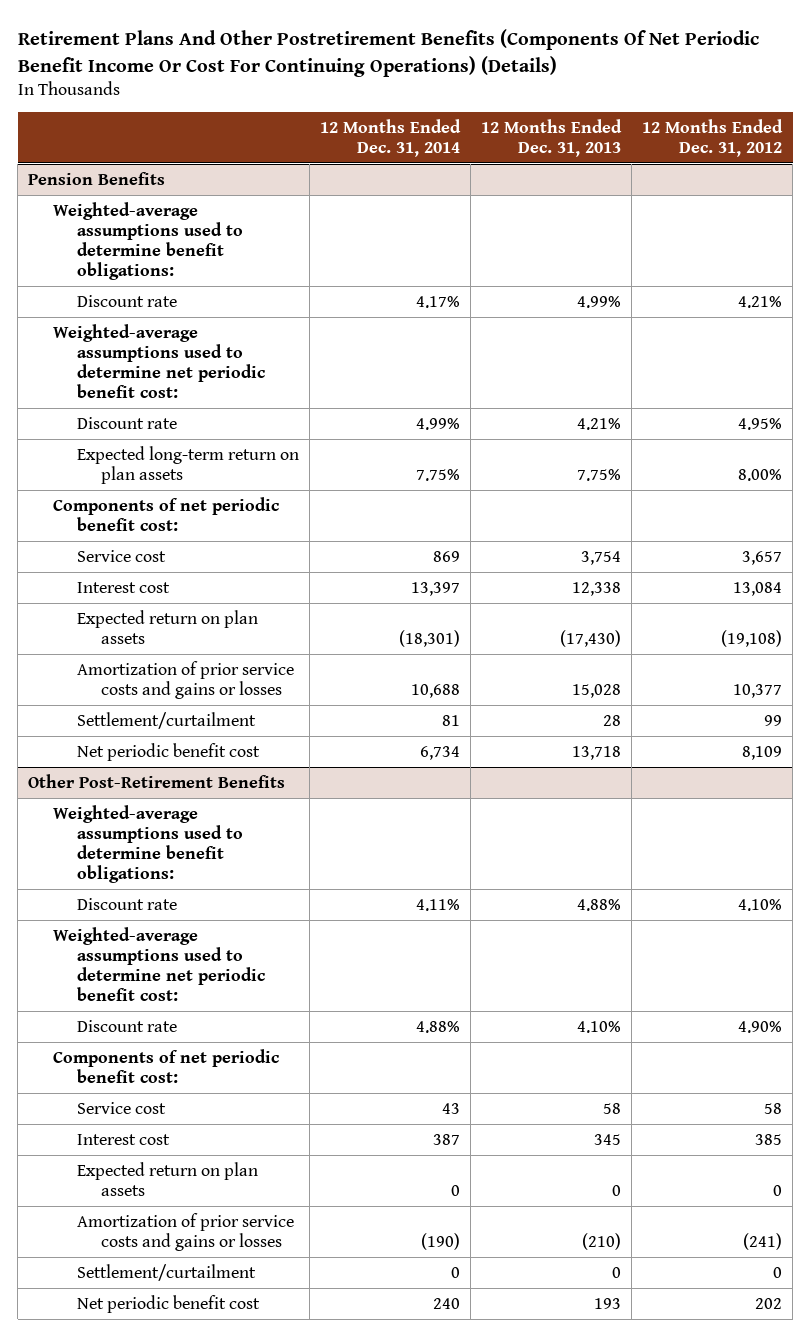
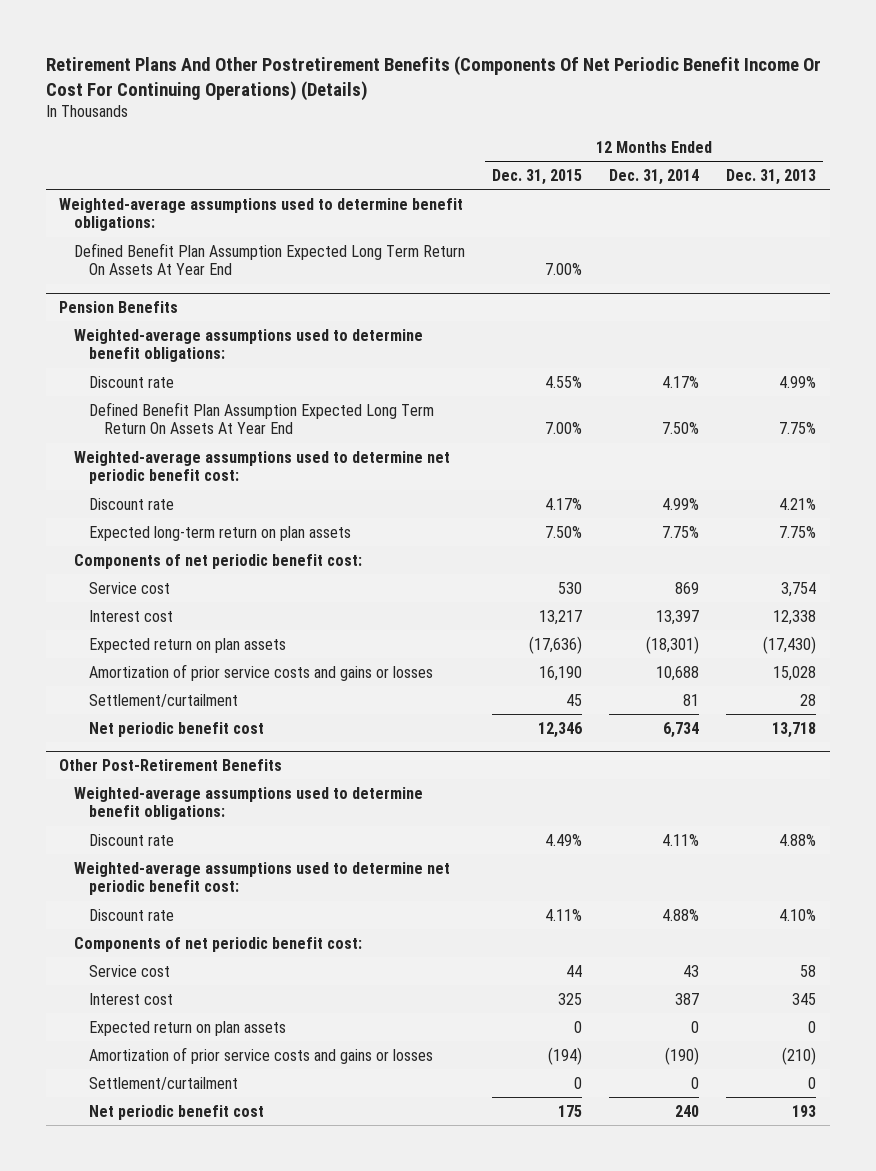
[642,118,784,157] 12 Months Ended Dec. 31, 2012 -> none
none -> [492,169,583,186] Dec. 31, 2015
none -> [59,197,464,232] Weighted-average assumptions used to determine benefit obligations:
none -> [74,242,466,276] Defined Benefit Plan Assumption Expected Long Term Return On Assets At Year End
none -> [88,401,434,435] Defined Benefit Plan Assumption Expected Long Term Return On Assets At Year End

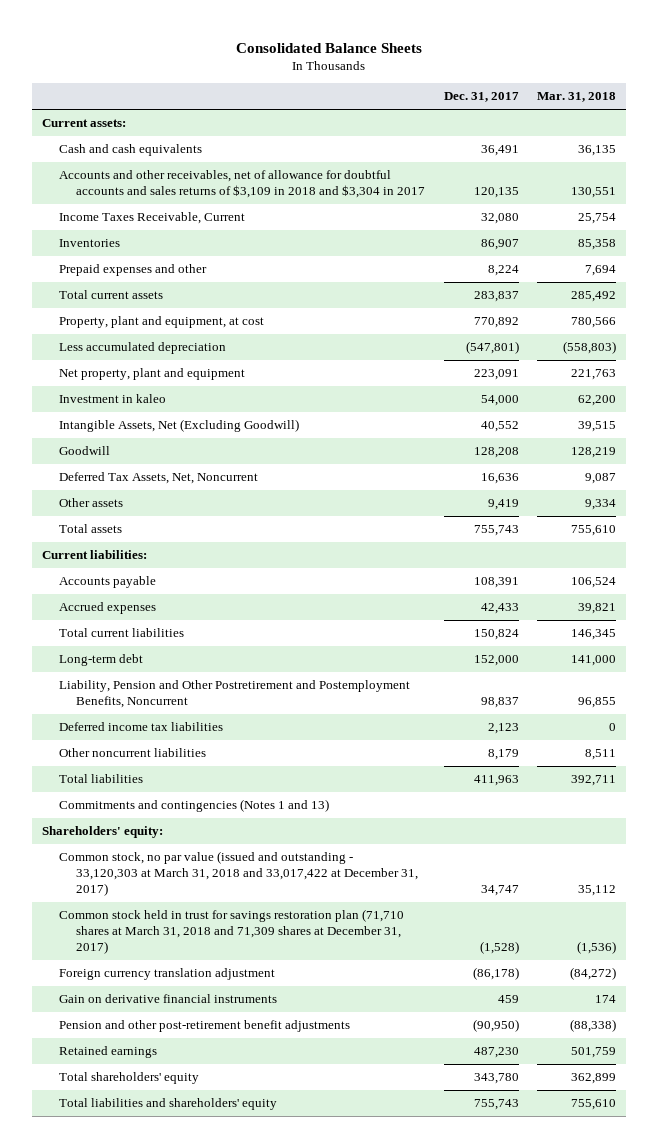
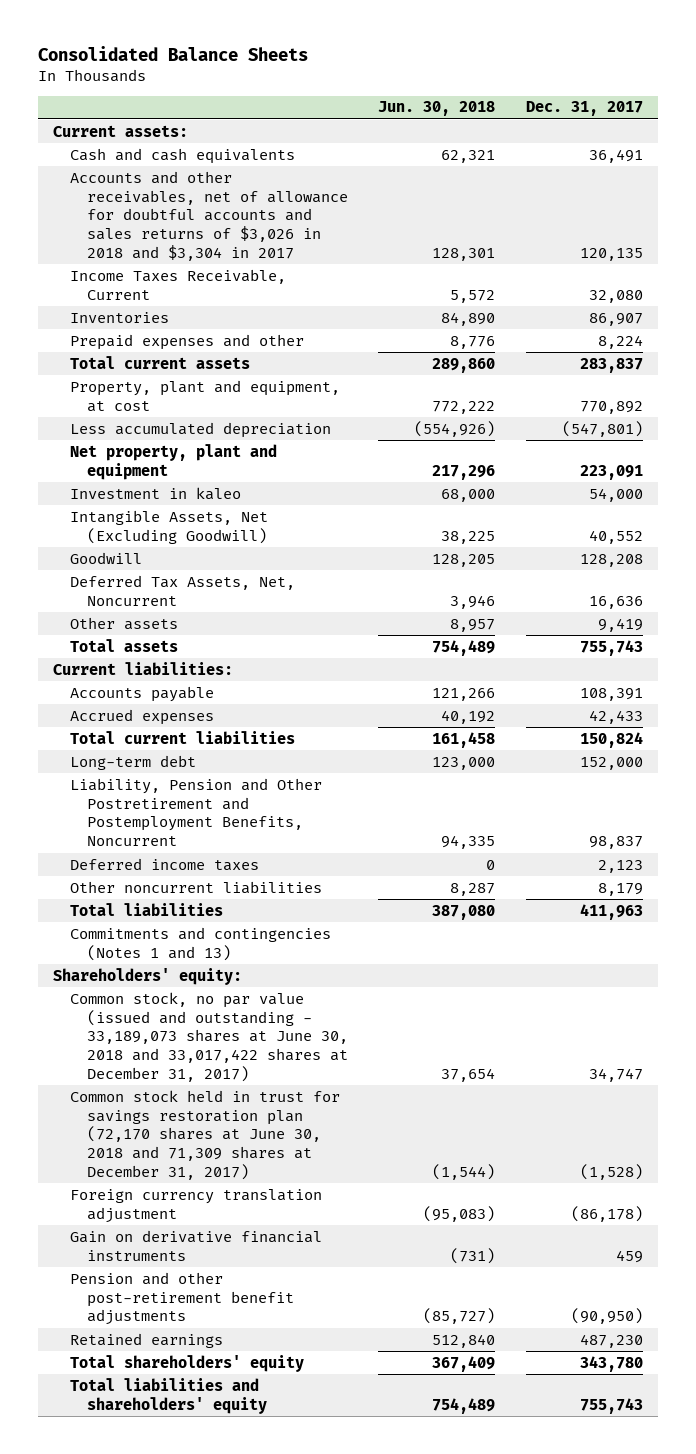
[537,92,617,103] Mar. 31, 2018 -> none
none -> [378,101,496,117] Jun. 30, 2018
[58,170,425,199] Accounts and other receivables, net of allowance for doubtful accounts and sales returns of $3,109 in 2018 and $3,304 in 2017 -> [70,170,348,262] Accounts and other receivables, net of allowance for doubtful accounts and sales returns of $3,026 in 2018 and $3,304 in 2017
[58,722,223,732] Deferred income tax liabilities -> [70,857,260,871] Deferred income taxes
[58,851,418,897] Common stock, no par value (issued and outstanding - 33,120,303 at March 31, 2018 and 33,017,422 at December 31, 2017) -> [70,991,348,1083] Common stock, no par value (issued and outstanding - 33,189,073 shares at June 30, 2018 and 33,017,422 shares at December 31, 2017)
[58,909,404,955] Common stock held in trust for savings restoration plan (71,710 shares at March 31, 2018 and 71,309 shares at December 31, 2017) -> [70,1089,341,1181] Common stock held in trust for savings restoration plan (72,170 shares at June 30, 2018 and 71,309 shares at December 31, 2017)

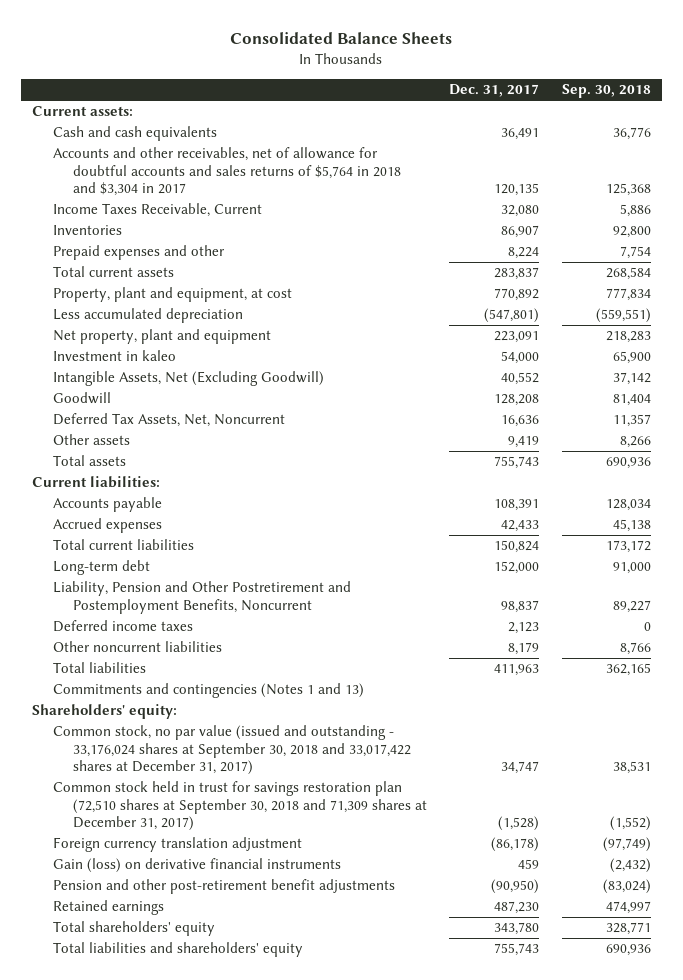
[378,101,496,117] Jun. 30, 2018 -> none
none -> [561,84,651,99] Sep. 30, 2018
[70,170,348,262] Accounts and other receivables, net of allowance for doubtful accounts and sales returns of $3,026 in 2018 and $3,304 in 2017 -> [52,147,401,196] Accounts and other receivables, net of allowance for doubtful accounts and sales returns of $5,764 in 2018 and $3,304 in 2017
[70,991,348,1083] Common stock, no par value (issued and outstanding - 33,189,073 shares at June 30, 2018 and 33,017,422 shares at December 31, 2017) -> [52,725,411,775] Common stock, no par value (issued and outstanding - 33,176,024 shares at September 30, 2018 and 33,017,422 shares at December 31, 2017)
[70,1089,341,1181] Common stock held in trust for savings restoration plan (72,170 shares at June 30, 2018 and 71,309 shares at December 31, 2017) -> [52,781,427,831] Common stock held in trust for savings restoration plan (72,510 shares at September 30, 2018 and 71,309 shares at December 31, 2017)
[70,1229,323,1261] Gain on derivative financial instruments -> [52,858,341,874] Gain (loss) on derivative financial instruments

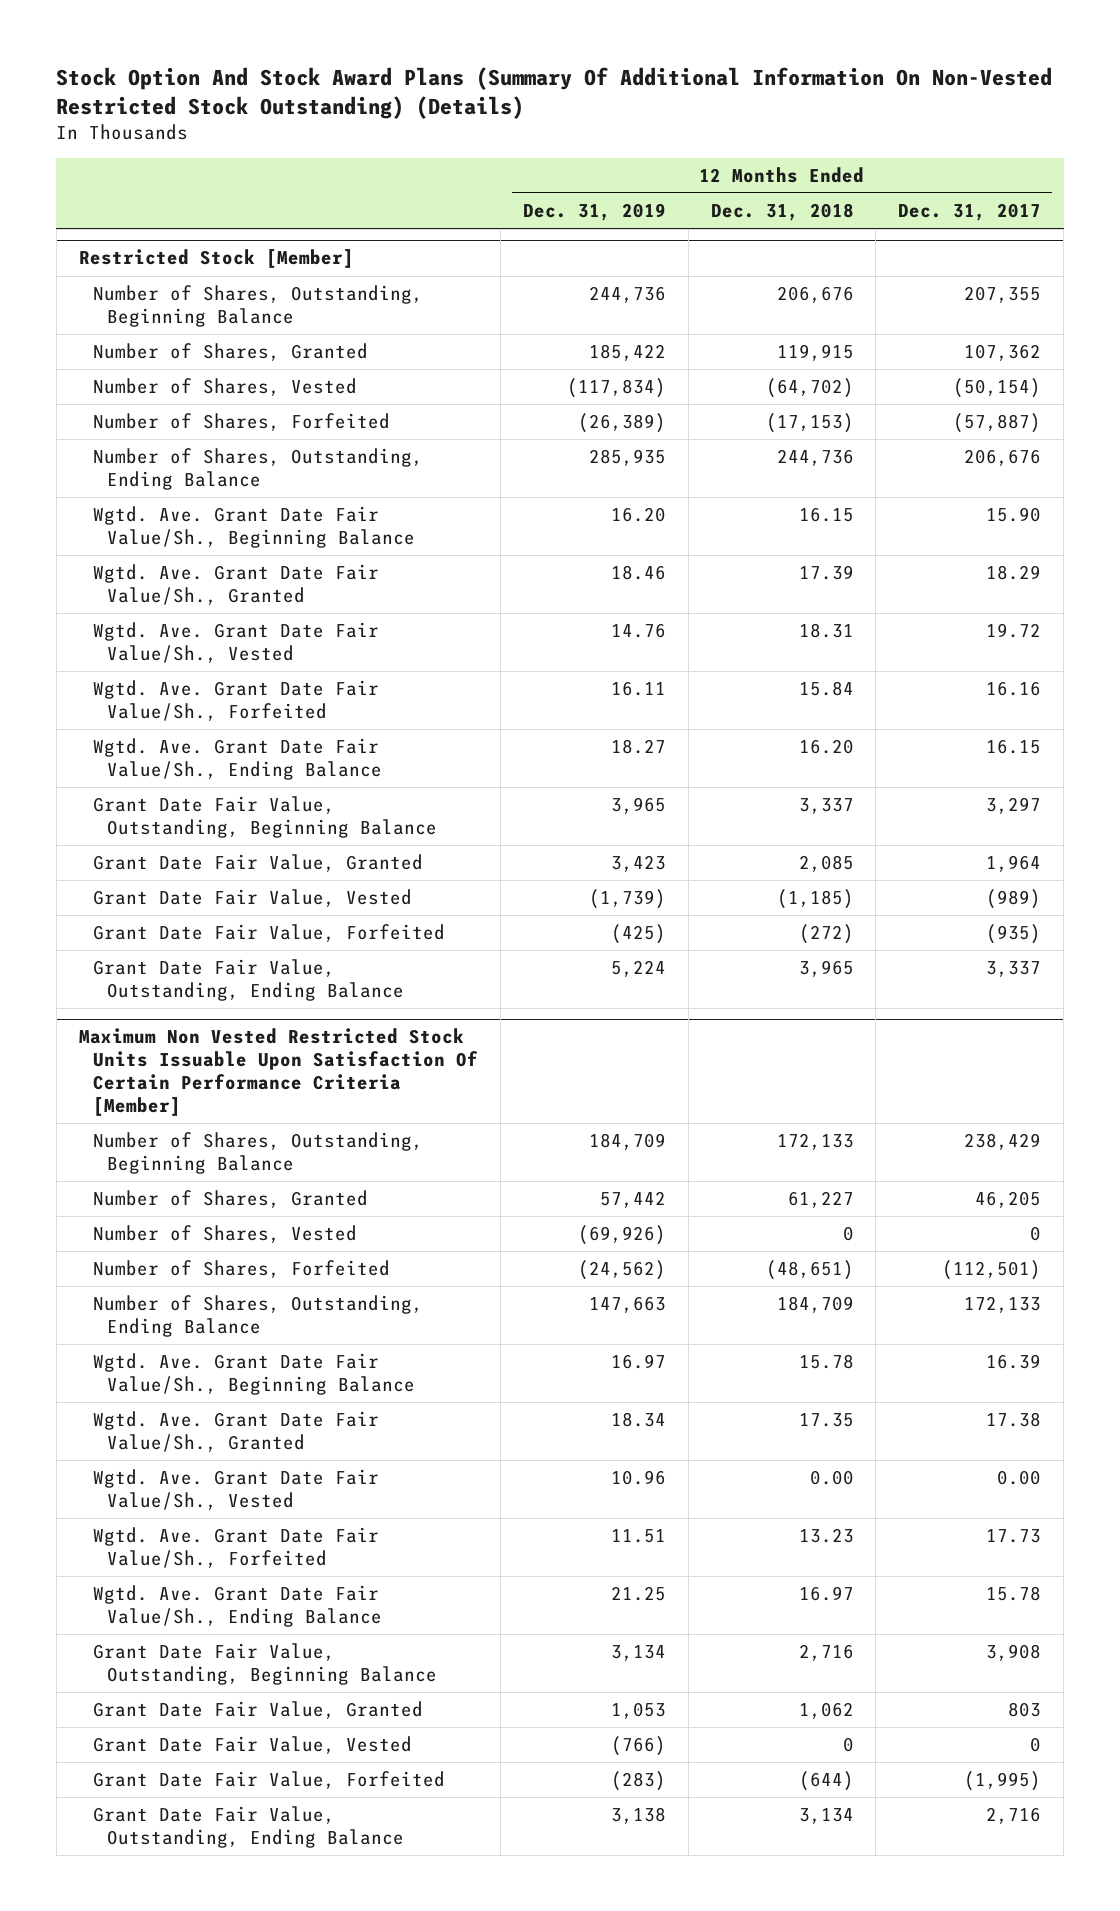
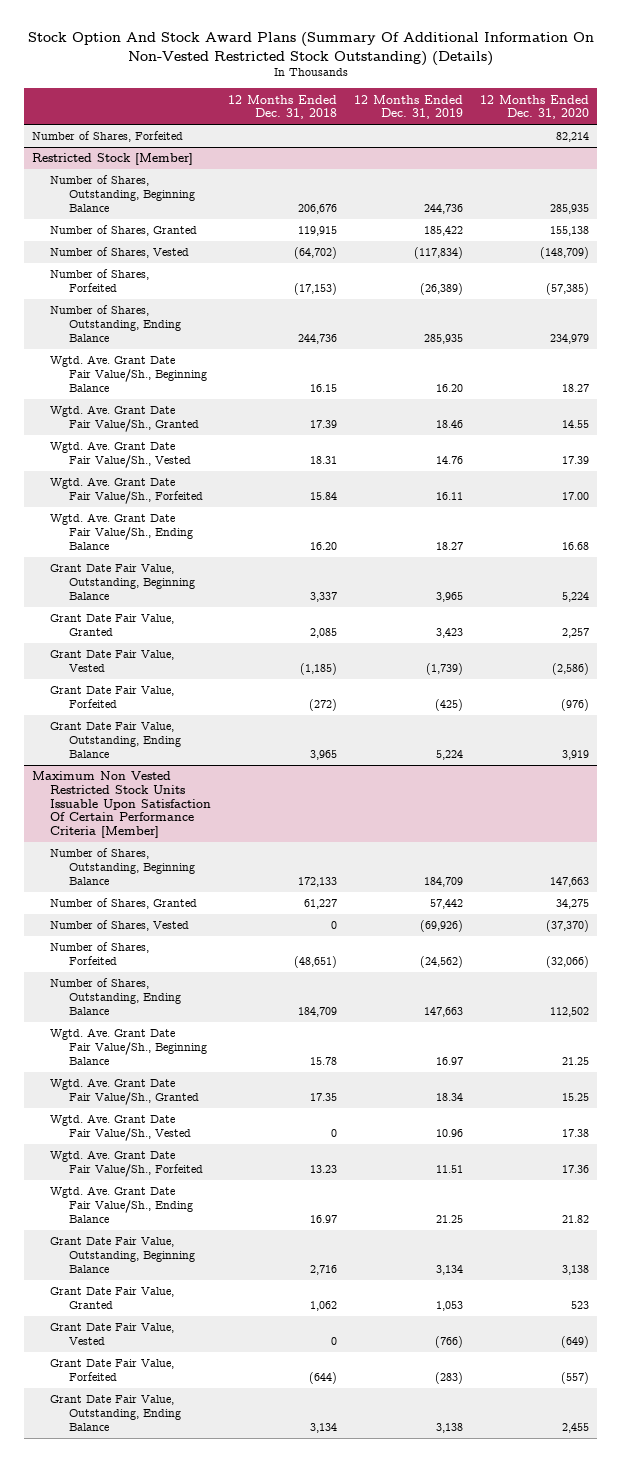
[898,203,1042,222] Dec. 31, 2017 -> none
none -> [479,94,589,120] 12 Months Ended Dec. 31, 2020
none -> [32,131,184,143] Number of Shares, Forfeited
[809,1470,854,1486] 0.00 -> [331,1128,338,1137] 0

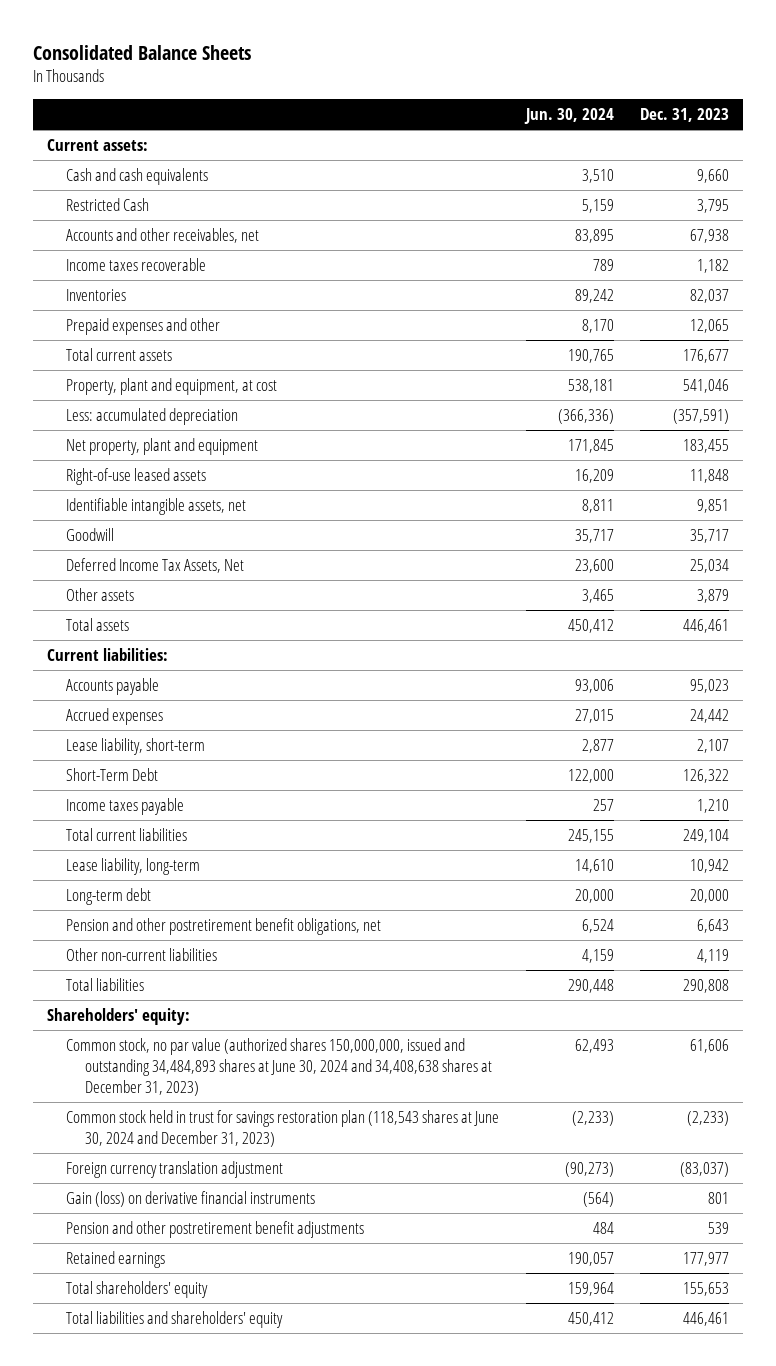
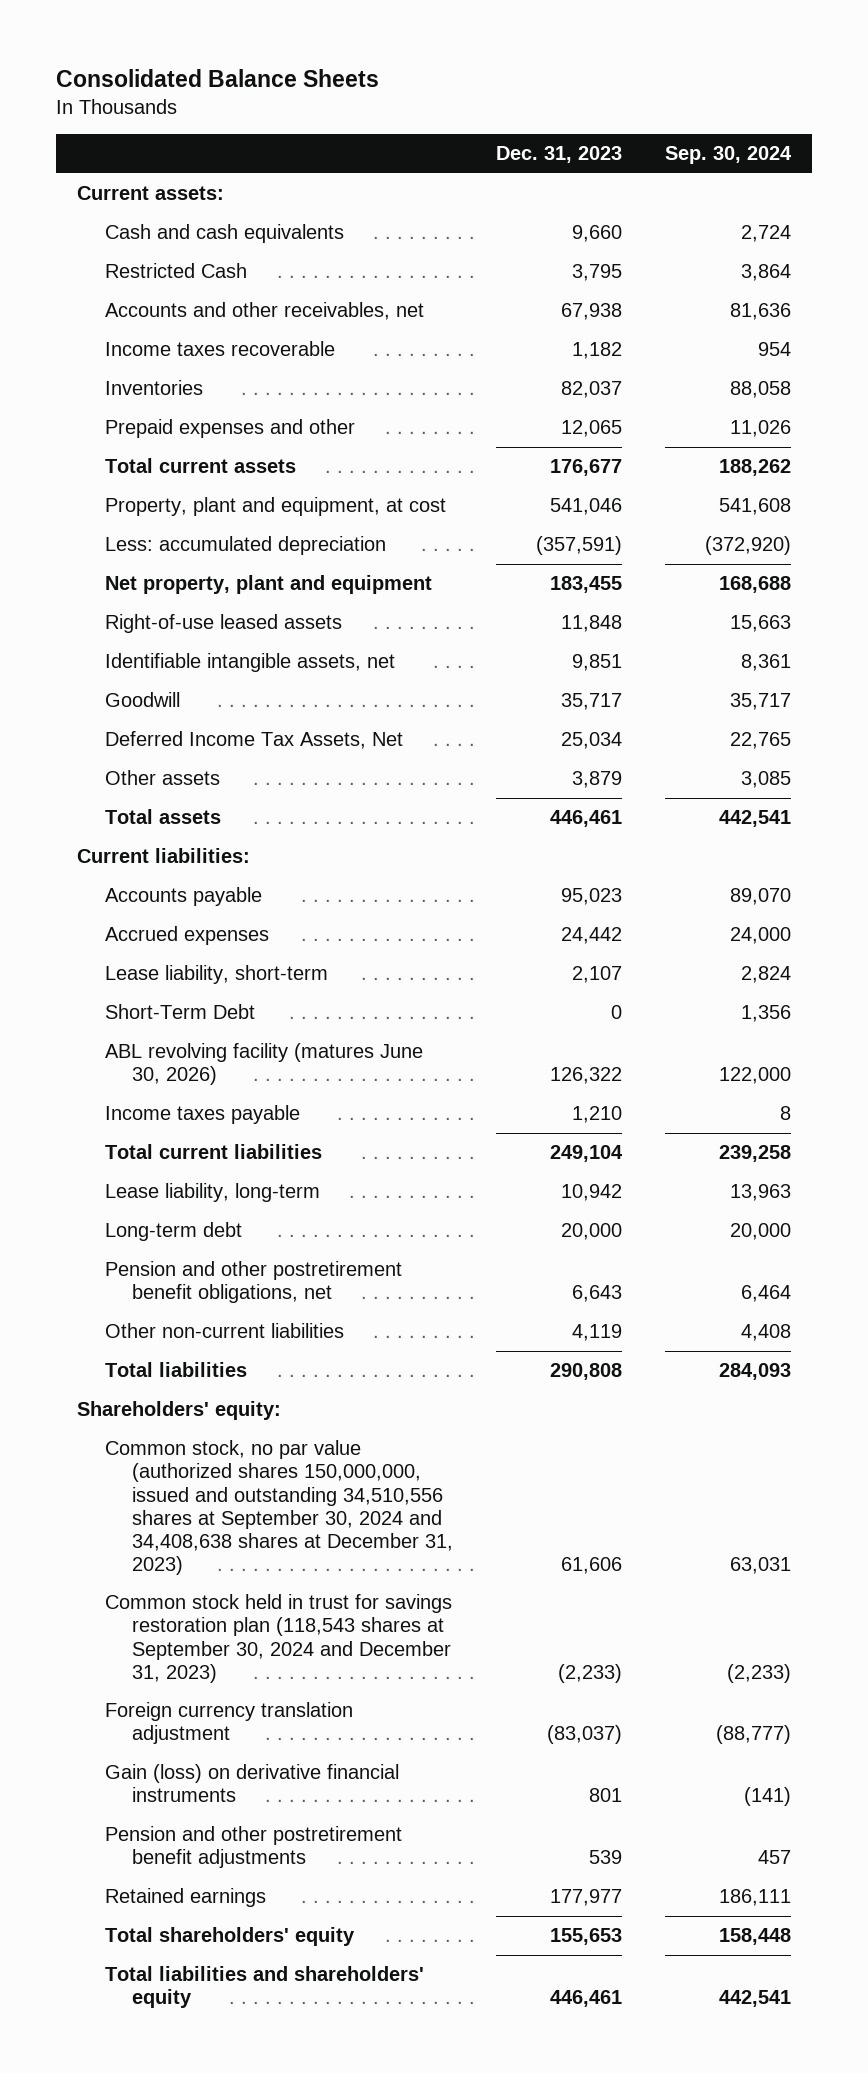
[523,108,614,125] Jun. 30, 2024 -> none
none -> [664,146,792,165] Sep. 30, 2024
[683,768,730,783] 126,322 -> [611,1005,623,1020] 0
none -> [104,1043,423,1086] ABL revolving facility (matures June 30, 2026)
[65,1037,493,1097] Common stock, no par value (authorized shares 150,000,000, issued and outstanding 34,484,893 shares at June 30, 2024 and 34,408,638 shares at December 31, 2023) -> [104,1440,454,1575] Common stock, no par value (authorized shares 150,000,000, issued and outstanding 34,510,556 shares at September 30, 2024 and 34,408,638 shares at December 31, 2023)
[65,1109,499,1148] Common stock held in trust for savings restoration plan (118,543 shares at June 30, 2024 and December 31, 2023) -> [104,1594,452,1683] Common stock held in trust for savings restoration plan (118,543 shares at September 30, 2024 and December 31, 2023)

